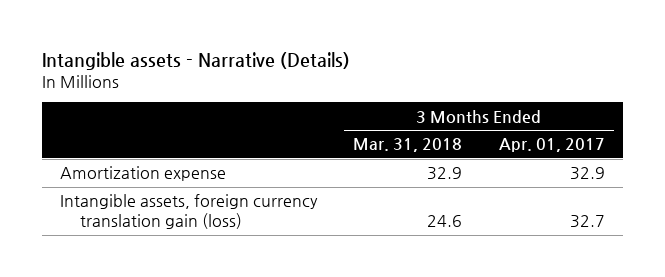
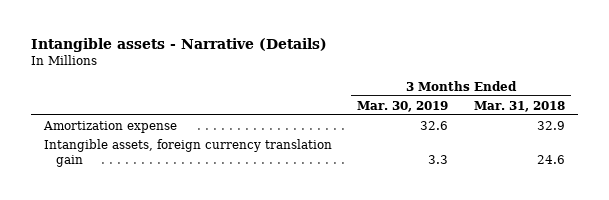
[498,138,605,153] Apr. 01, 2017 -> none
none -> [357,100,449,112] Mar. 30, 2019
[59,194,318,230] Intangible assets, foreign currency translation gain (loss) -> [43,138,332,167] Intangible assets, foreign currency translation gain

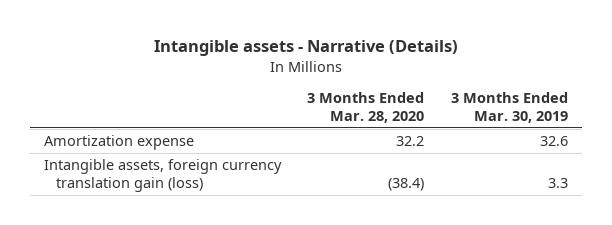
[473,100,565,112] Mar. 31, 2018 -> none
none -> [307,92,425,123] 3 Months Ended Mar. 28, 2020
[43,138,332,167] Intangible assets, foreign currency translation gain -> [43,159,282,192] Intangible assets, foreign currency translation gain (loss)

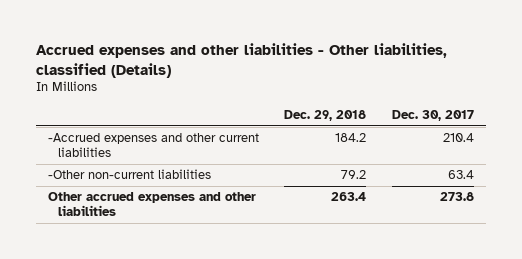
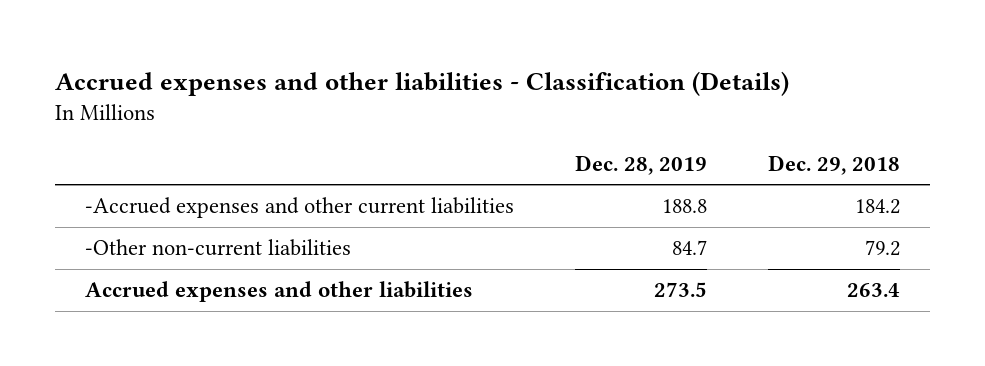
[35,43,447,78] Accrued expenses and other liabilities - Other liabilities, classified (Details) -> [54,70,789,96] Accrued expenses and other liabilities - Classification (Details)
[391,110,474,122] Dec. 30, 2017 -> none
none -> [575,154,708,175] Dec. 28, 2019
[48,192,257,217] Other accrued expenses and other liabilities -> [85,281,474,303] Accrued expenses and other liabilities

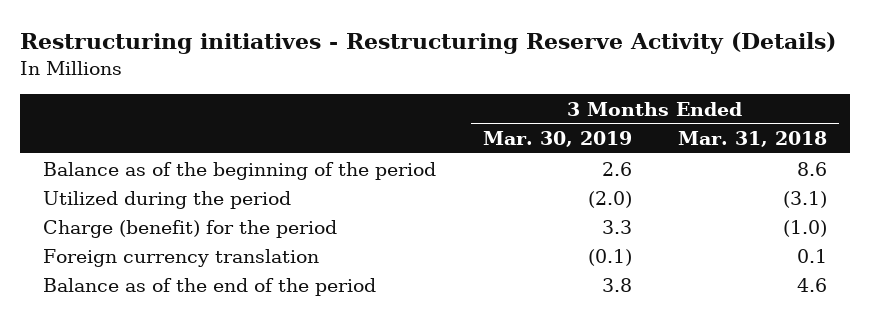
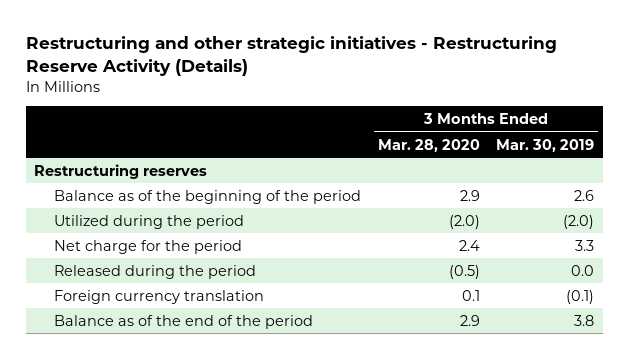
[19,32,836,55] Restructuring initiatives - Restructuring Reserve Activity (Details) -> [26,35,558,76] Restructuring and other strategic initiatives - Restructuring Reserve Activity (Details)
[677,130,827,147] Mar. 31, 2018 -> none
none -> [377,138,480,152] Mar. 28, 2020
none -> [34,163,208,179] Restructuring reserves
[43,219,338,238] Charge (benefit) for the period -> [54,239,243,254] Net charge for the period
none -> [54,264,257,279] Released during the period

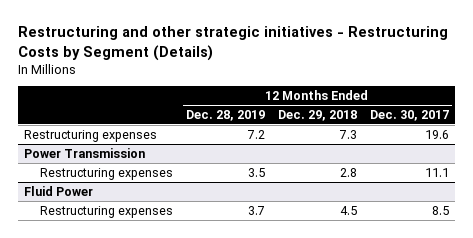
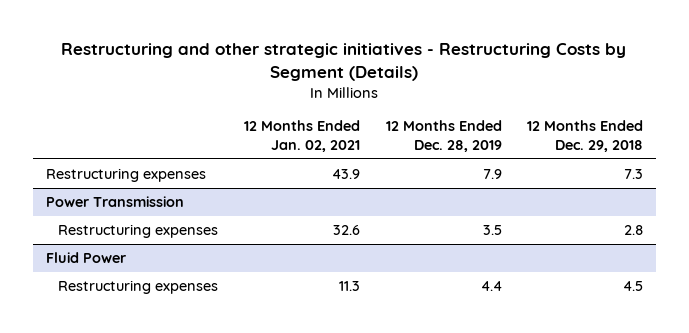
[369,109,449,121] Dec. 30, 2017 -> none
none -> [243,120,360,152] 12 Months Ended Jan. 02, 2021
[247,129,266,139] 7.2 -> [482,169,502,180] 7.9
[248,205,266,215] 3.7 -> [480,281,502,292] 4.4

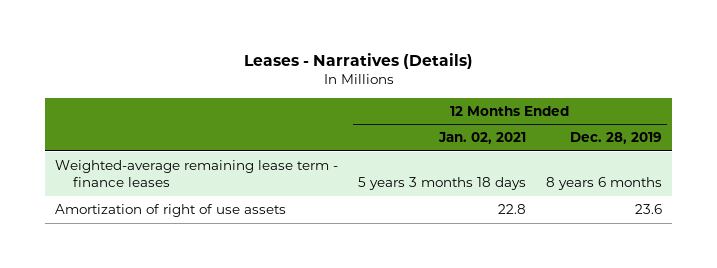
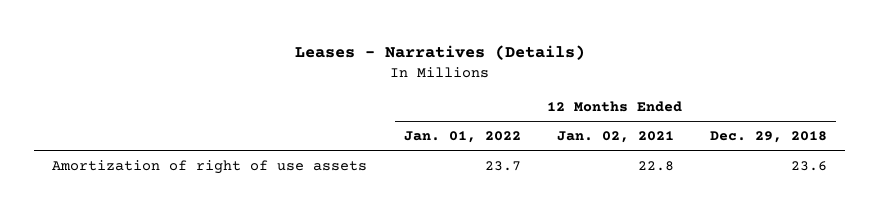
[569,132,662,145] Dec. 28, 2019 -> none
none -> [403,131,521,144] Jan. 01, 2022
none -> [709,131,827,144] Dec. 29, 2018
[55,160,339,188] Weighted-average remaining lease term - finance leases -> none

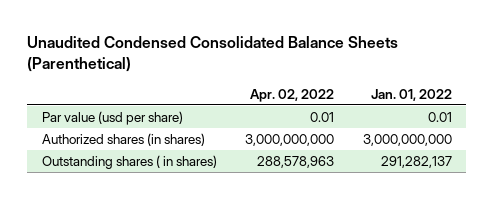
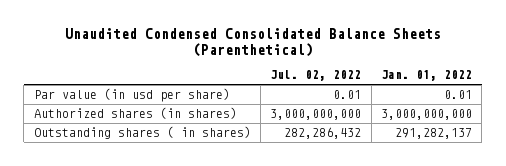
[250,88,335,102] Apr. 02, 2022 -> none
none -> [270,70,362,82] Jul. 02, 2022
[41,111,183,126] Par value (usd per share) -> [33,88,230,103] Par value (in usd per share)

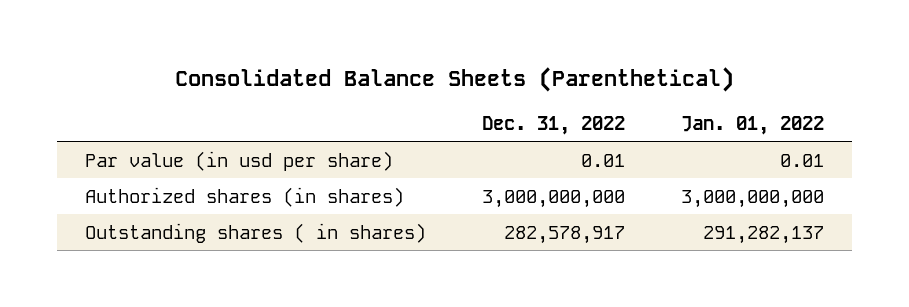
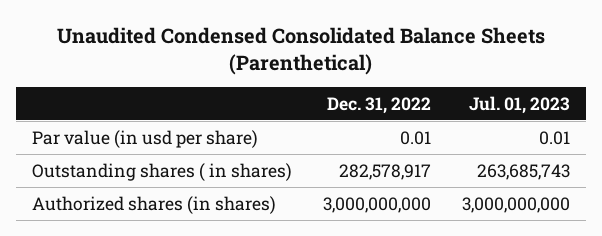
[174,67,734,93] Consolidated Balance Sheets (Parenthetical) -> [56,26,545,75] Unaudited Condensed Consolidated Balance Sheets (Parenthetical)
[681,116,825,136] Jan. 01, 2022 -> none
none -> [469,95,571,114] Jul. 01, 2023
[84,186,404,207] Authorized shares (in shares) -> [31,195,276,214] Authorized shares (in shares)

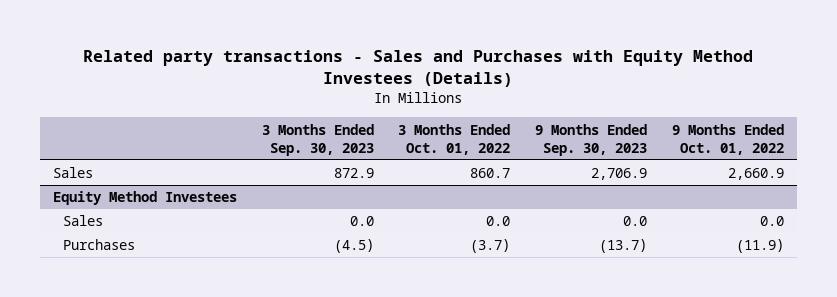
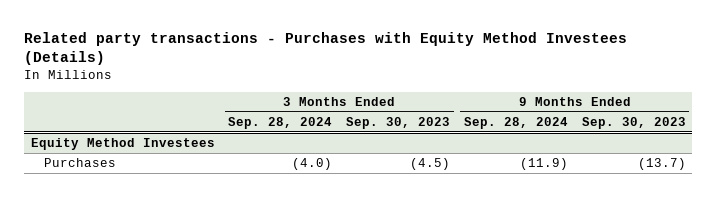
[83,50,754,88] Related party transactions - Sales and Purchases with Equity Method Investees (Details) -> [23,32,627,66] Related party transactions - Purchases with Equity Method Investees (Details)
[398,123,511,155] 3 Months Ended Oct. 01, 2022 -> none
[672,123,785,155] 9 Months Ended Oct. 01, 2022 -> none
none -> [228,116,333,129] Sep. 28, 2024
none -> [463,116,568,129] Sep. 28, 2024
[52,167,93,179] Sales -> none
[63,215,104,227] Sales -> none

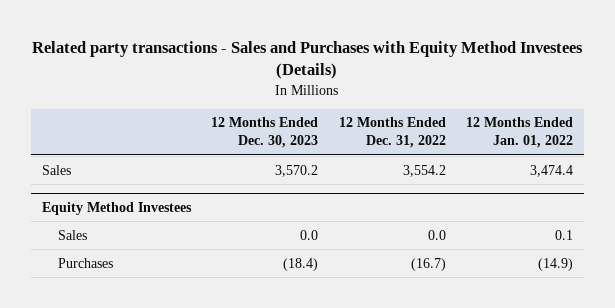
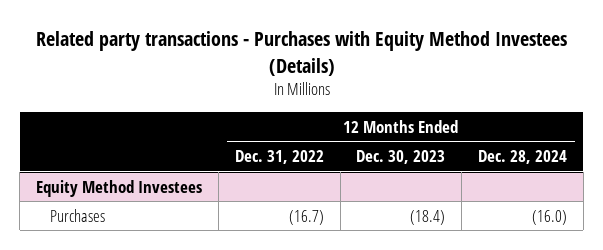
[32,41,584,80] Related party transactions - Sales and Purchases with Equity Method Investees (Details) -> [35,31,567,76] Related party transactions - Purchases with Equity Method Investees (Details)
[466,117,574,149] 12 Months Ended Jan. 01, 2022 -> none
none -> [477,150,567,165] Dec. 28, 2024
[41,164,71,175] Sales -> none
[58,229,88,240] Sales -> none

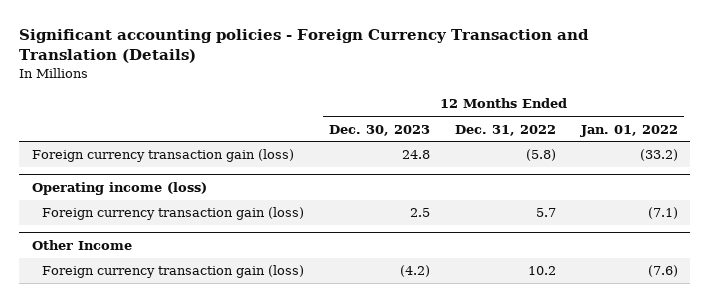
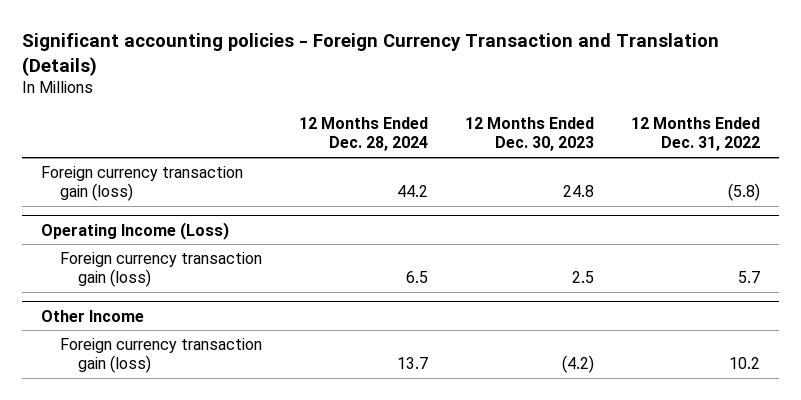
[579,124,678,137] Jan. 01, 2022 -> none
none -> [298,117,428,152] 12 Months Ended Dec. 28, 2024
[31,182,207,196] Operating income (loss) -> [40,221,229,240] Operating Income (Loss)

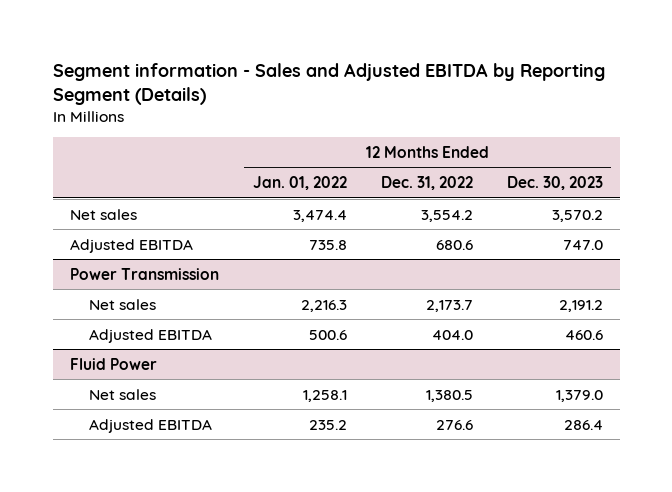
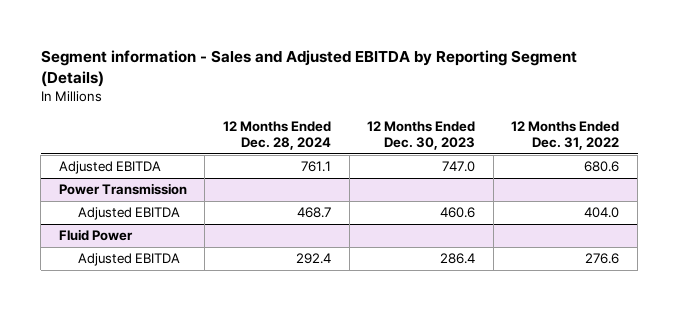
[252,176,347,191] Jan. 01, 2022 -> none
none -> [223,121,332,151] 12 Months Ended Dec. 28, 2024
[69,208,137,220] Net sales -> none
[89,298,157,310] Net sales -> none
[89,388,157,400] Net sales -> none

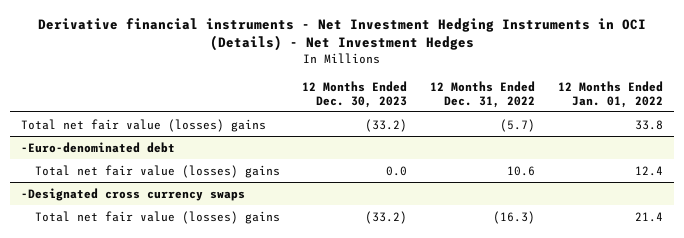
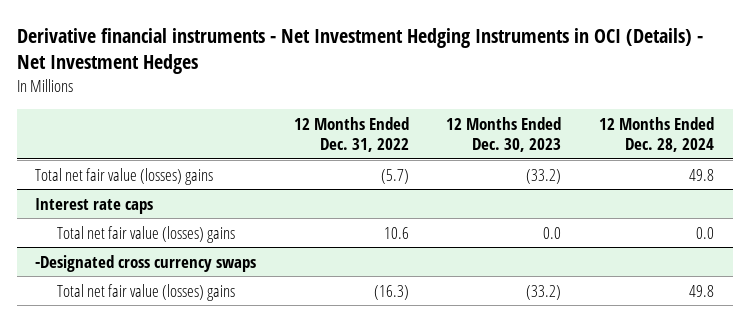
[557,80,663,108] 12 Months Ended Jan. 01, 2022 -> none
none -> [598,116,714,153] 12 Months Ended Dec. 28, 2024
[21,141,176,153] -Euro-denominated debt -> [35,197,154,214] Interest rate caps

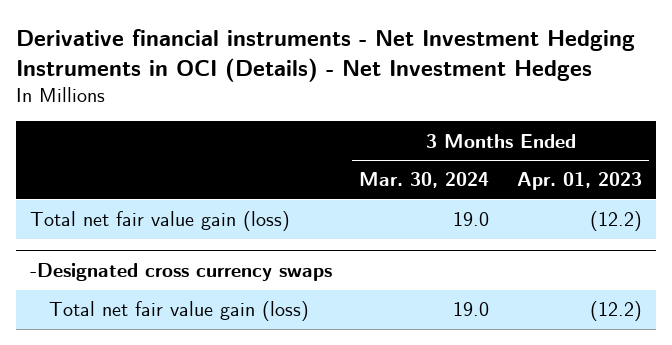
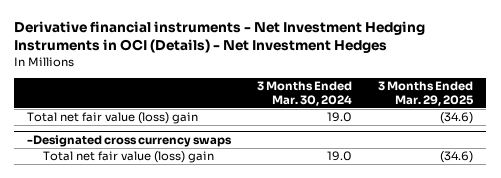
[517,172,643,191] Apr. 01, 2023 -> none
none -> [378,81,475,106] 3 Months Ended Mar. 29, 2025
[29,211,290,232] Total net fair value gain (loss) -> [27,112,199,125] Total net fair value (loss) gain
[48,301,309,322] Total net fair value gain (loss) -> [42,151,214,164] Total net fair value (loss) gain

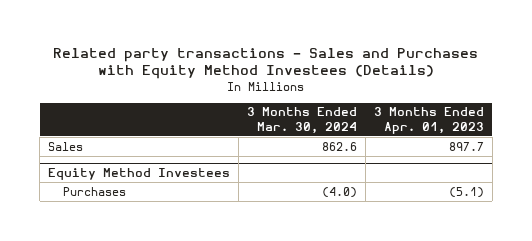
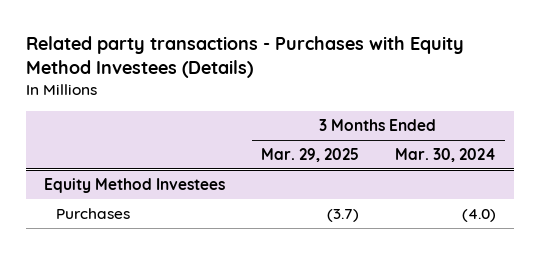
[53,47,479,80] Related party transactions - Sales and Purchases with Equity Method Investees (Details) -> [25,36,464,79] Related party transactions - Purchases with Equity Method Investees (Details)
[373,107,484,134] 3 Months Ended Apr. 01, 2023 -> none
none -> [260,148,359,163] Mar. 29, 2025
[48,141,84,151] Sales -> none

